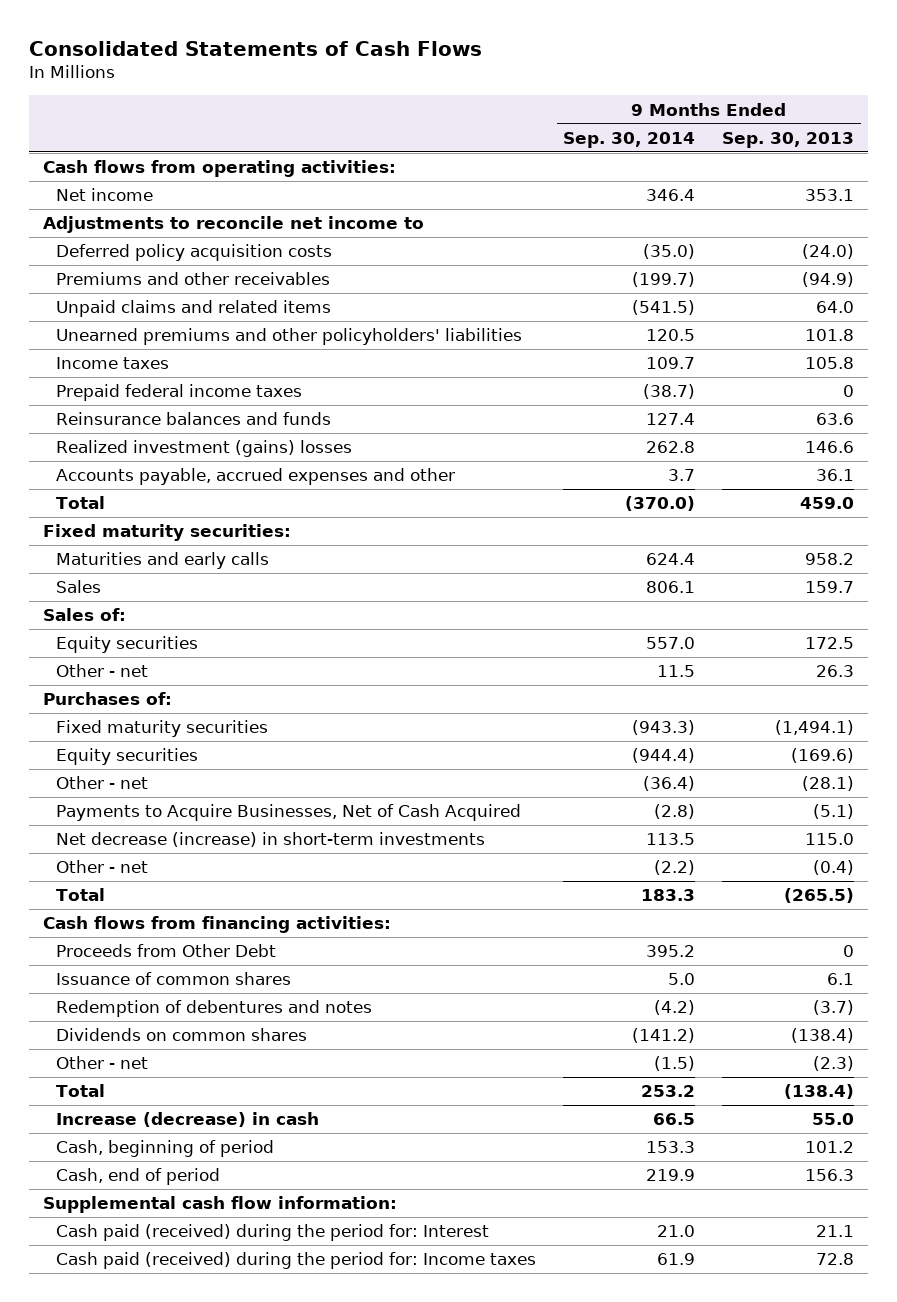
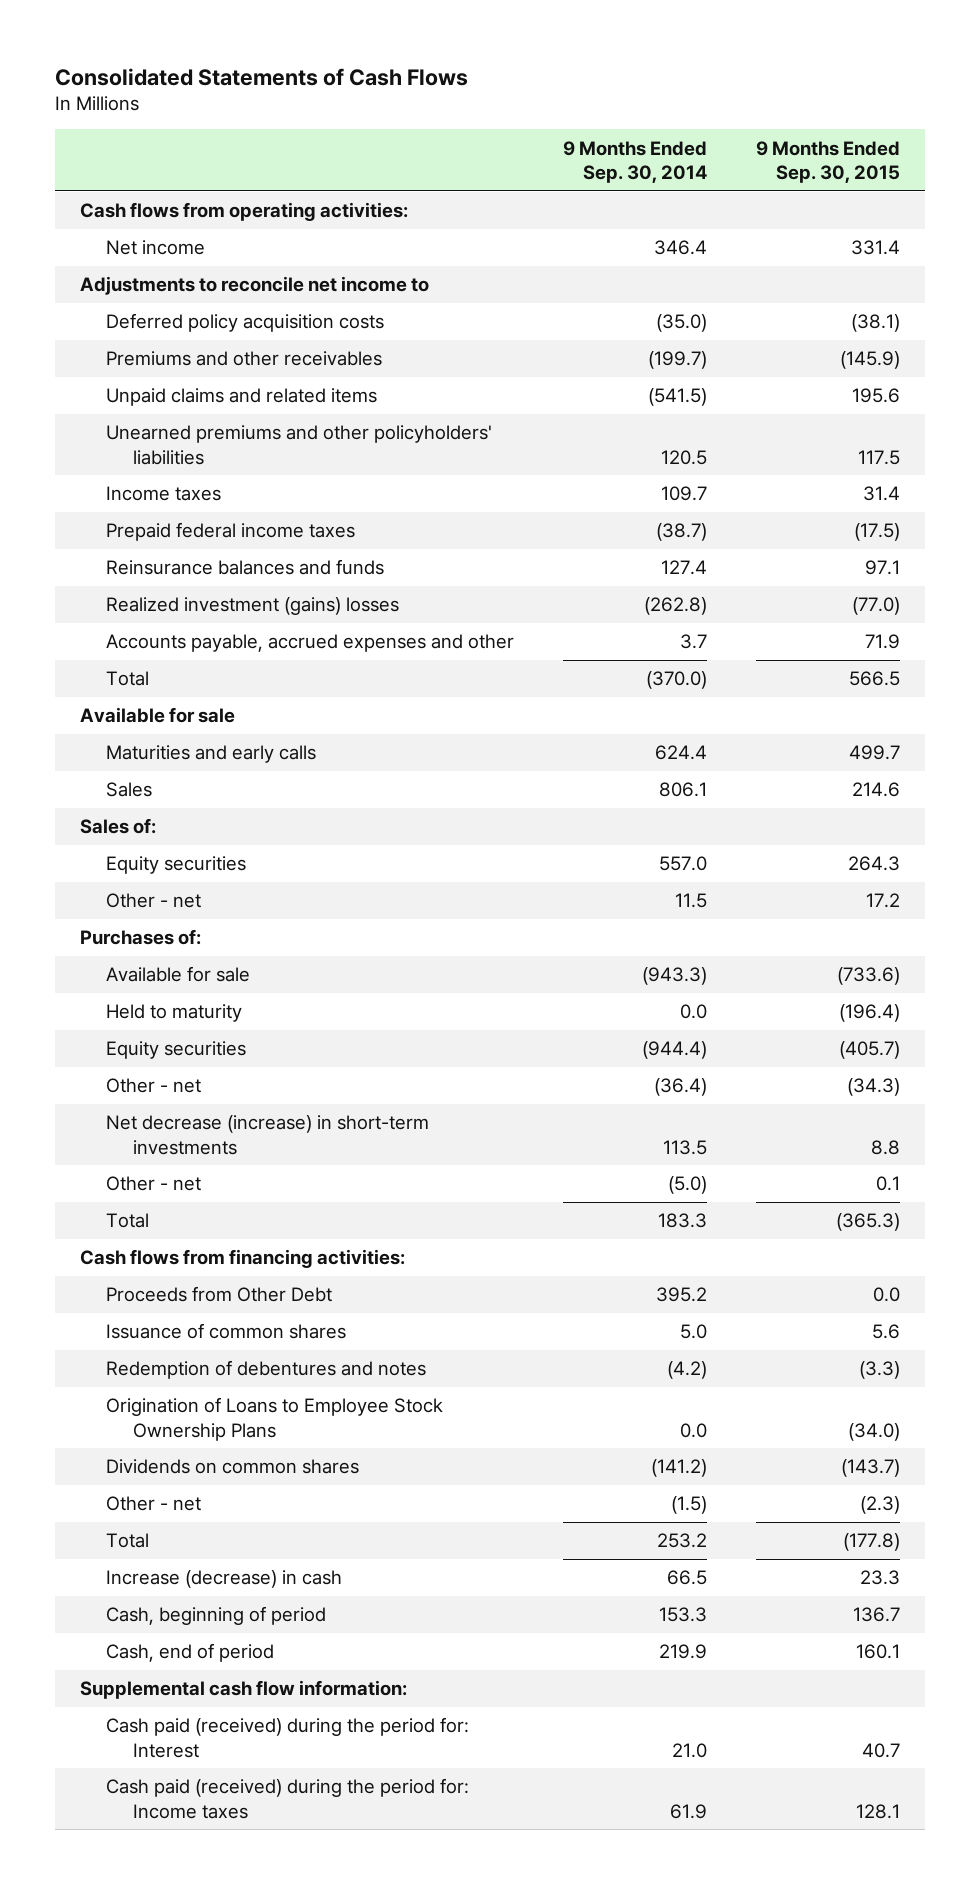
[722,131,855,148] Sep. 30, 2013 -> none
none -> [756,140,901,183] 9 Months Ended Sep. 30, 2015
[646,441,696,454] 262.8 -> [644,597,708,616] (262.8)
[42,524,291,542] Fixed maturity securities: -> none
none -> [79,707,235,724] Available for sale
[56,720,269,738] Fixed maturity securities -> [106,966,251,983] Available for sale
none -> [106,1004,243,1023] Held to maturity
[56,804,522,822] Payments to Acquire Businesses, Net of Cash Acquired -> none
[654,860,696,876] (2.2) -> [668,1176,708,1195] (5.0)
none -> [106,1397,444,1441] Origination of Loans to Employee Stock Ownership Plans

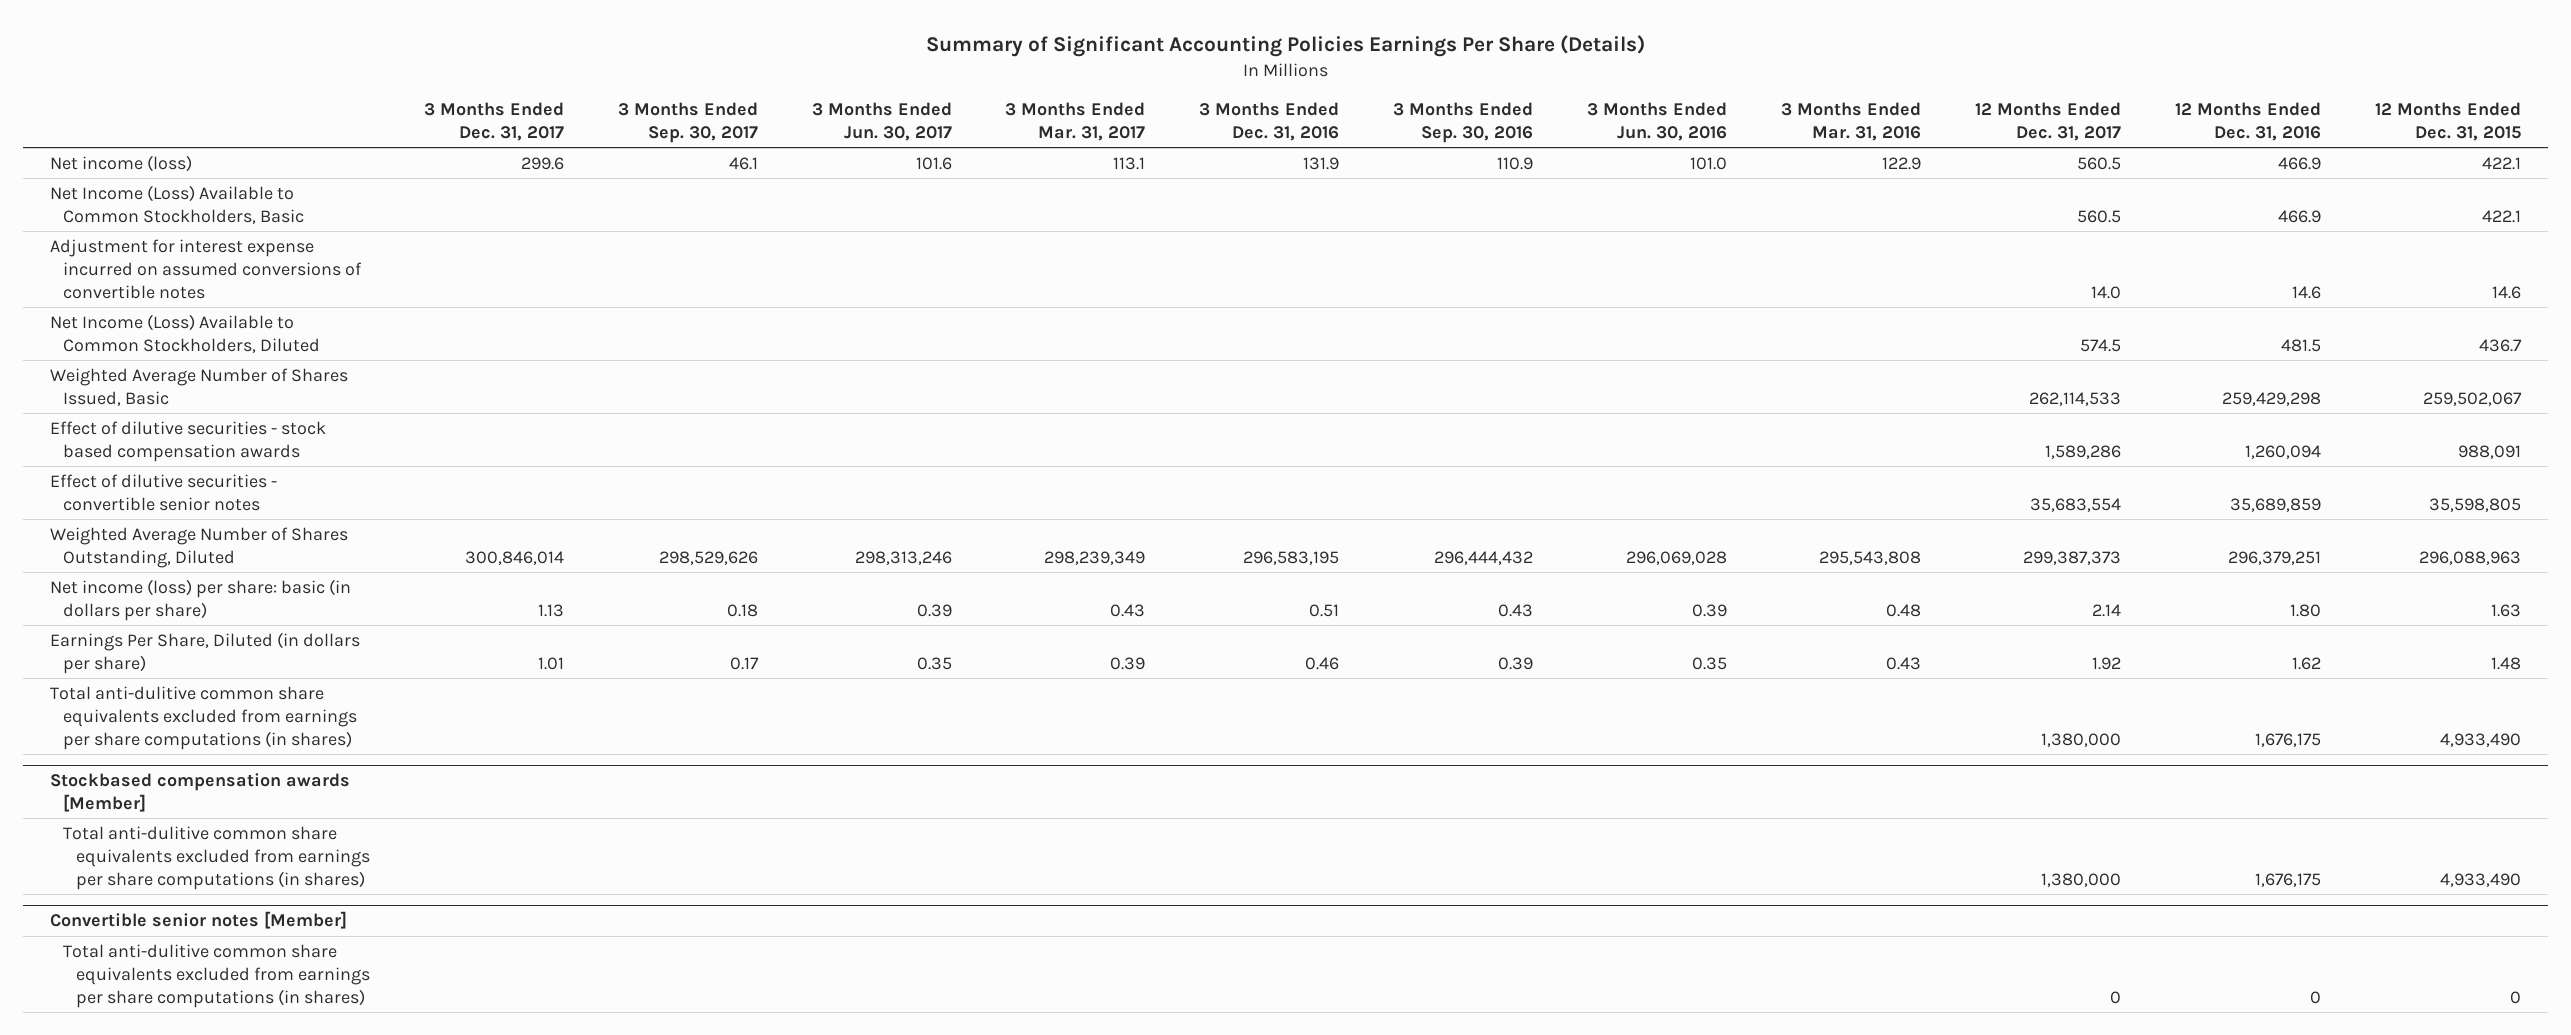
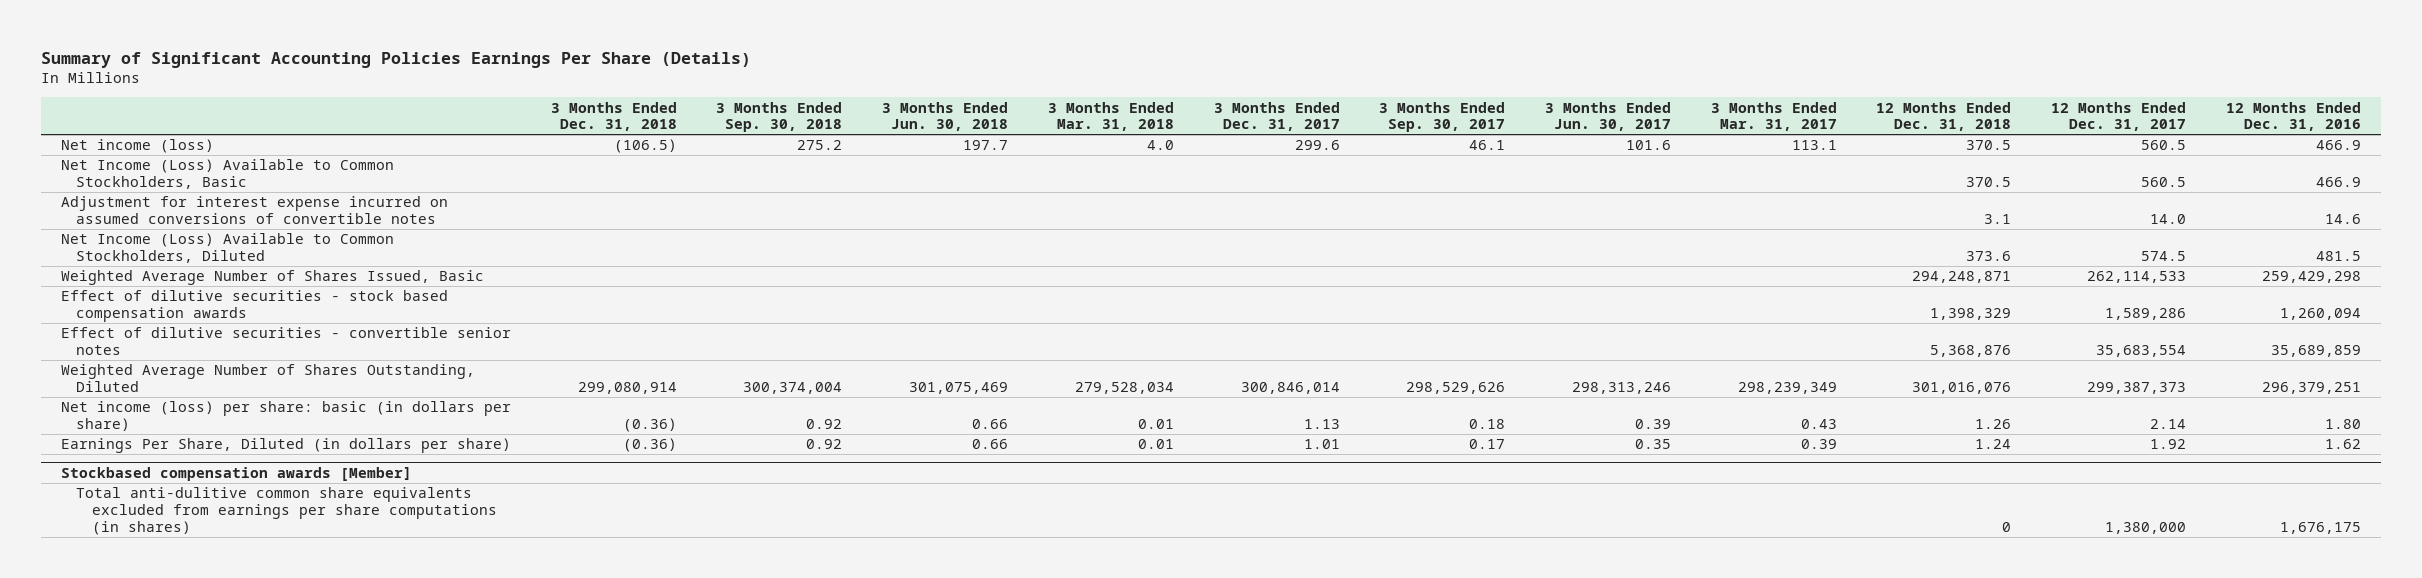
[1199,101,1340,141] 3 Months Ended Dec. 31, 2016 -> none
[1393,101,1534,143] 3 Months Ended Sep. 30, 2016 -> none
[1587,101,1728,141] 3 Months Ended Jun. 30, 2016 -> none
[1781,101,1922,141] 3 Months Ended Mar. 31, 2016 -> none
[2374,101,2521,141] 12 Months Ended Dec. 31, 2015 -> none
none -> [550,101,677,132] 3 Months Ended Dec. 31, 2018
none -> [716,101,843,133] 3 Months Ended Sep. 30, 2018
none -> [882,101,1009,132] 3 Months Ended Jun. 30, 2018
none -> [1047,101,1174,132] 3 Months Ended Mar. 31, 2018
none -> [1876,101,2012,132] 12 Months Ended Dec. 31, 2018
[50,685,357,750] Total anti-dulitive common share equivalents excluded from earnings per share computations (in shares) -> none
[50,911,348,930] Convertible senior notes [Member] -> none
[62,943,370,1008] Total anti-dulitive common share equivalents excluded from earnings per share computations (in shares) -> none

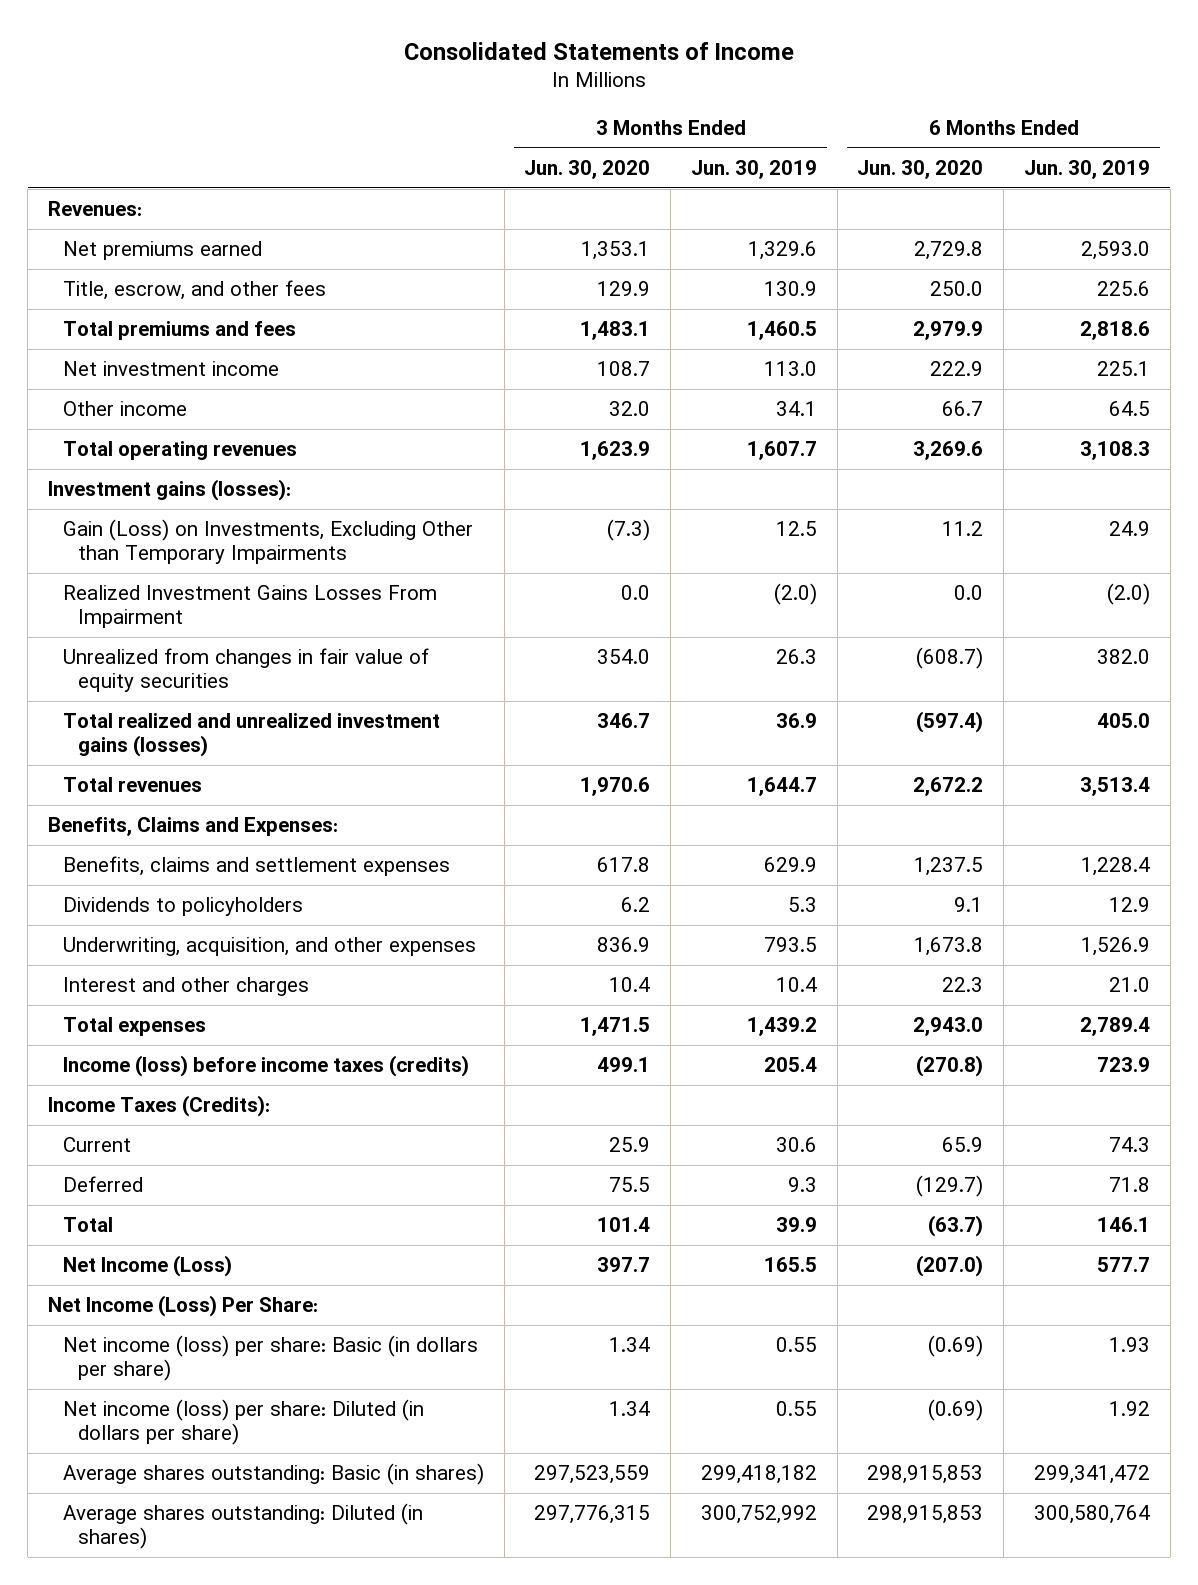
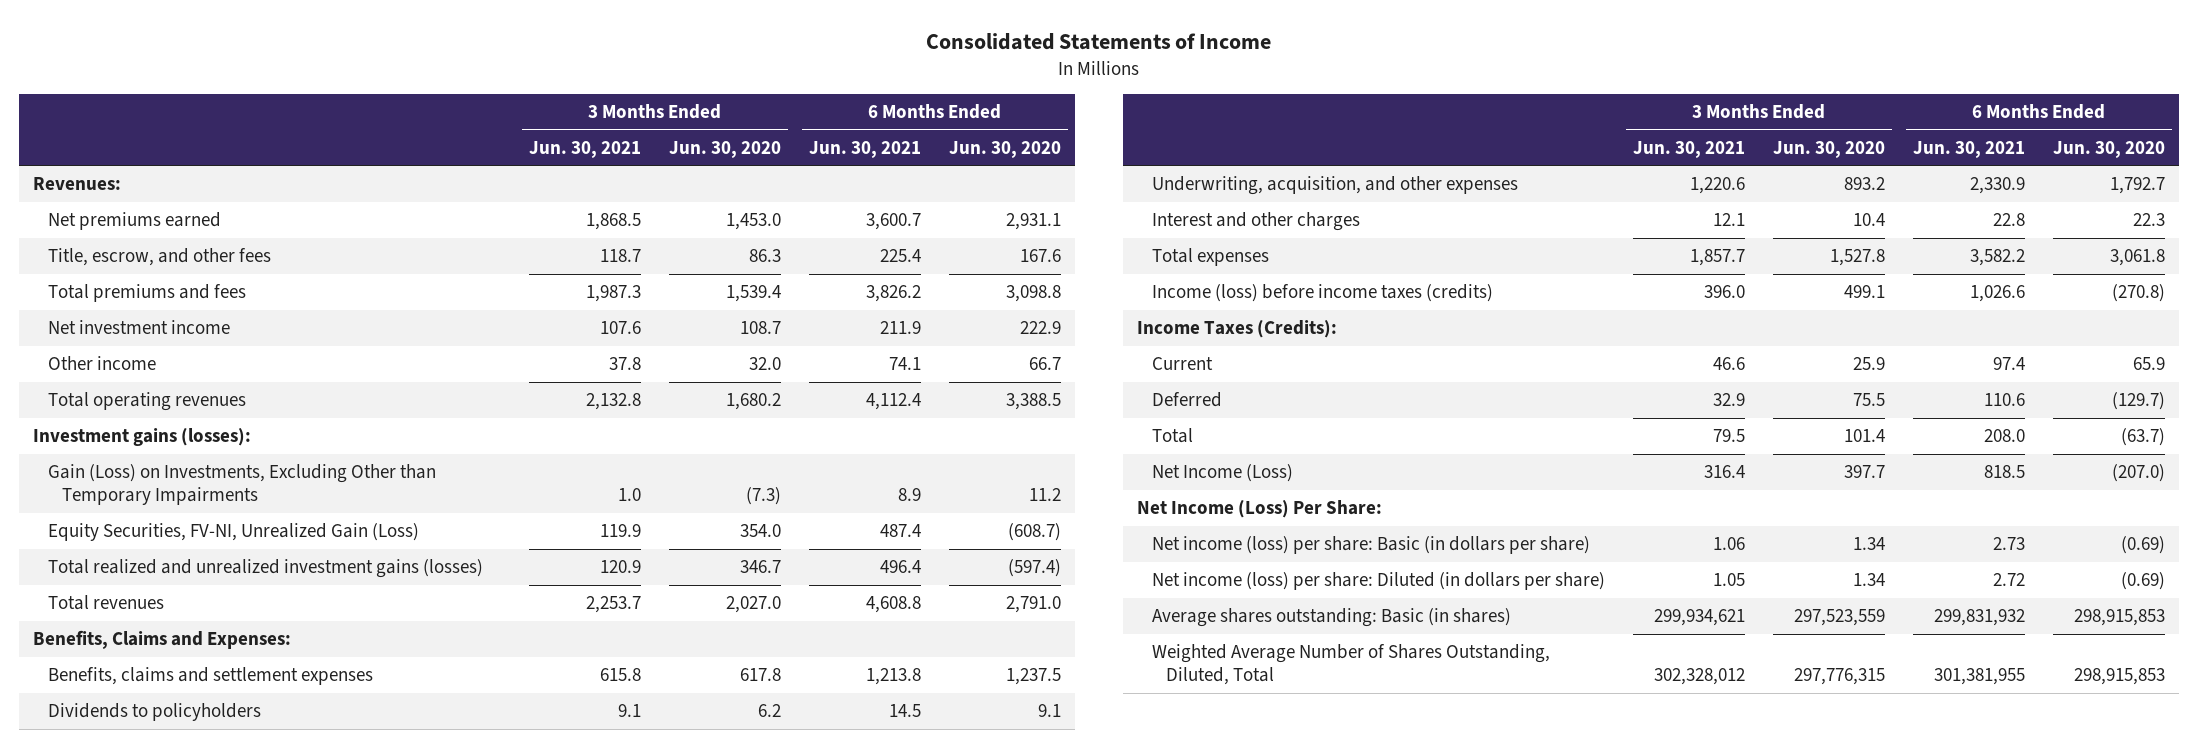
[690,159,817,179] Jun. 30, 2019 -> none
[1024,159,1151,179] Jun. 30, 2019 -> none
none -> [528,140,641,158] Jun. 30, 2021
none -> [809,140,922,158] Jun. 30, 2021
[581,241,651,261] 1,353.1 -> [725,213,781,231] 1,453.0
[914,241,984,261] 2,729.8 -> [1006,213,1062,231] 2,931.1
[597,281,651,297] 129.9 -> [748,249,781,263] 86.3
[930,281,984,297] 250.0 -> [1020,249,1062,263] 167.6
[580,321,651,341] 1,483.1 -> [725,285,781,303] 1,539.4
[913,321,984,341] 2,979.9 -> [1006,285,1062,303] 3,098.8
[580,441,651,461] 1,623.9 -> [725,393,781,411] 1,680.2
[913,441,984,461] 3,269.6 -> [1006,393,1062,411] 3,388.5
[62,585,437,629] Realized Investment Gains Losses From Impairment -> none
[62,648,429,693] Unrealized from changes in fair value of equity securities -> [47,523,419,542] Equity Securities, FV-NI, Unrealized Gain (Loss)
[580,777,651,797] 1,970.6 -> [725,596,781,614] 2,027.0
[913,777,984,797] 2,672.2 -> [1006,596,1062,614] 2,791.0
[597,937,651,953] 836.9 -> [1844,177,1886,191] 893.2
[914,937,984,957] 1,673.8 -> [2110,177,2166,195] 1,792.7
[580,1017,651,1037] 1,471.5 -> [1830,249,1886,267] 1,527.8
[913,1017,984,1037] 2,943.0 -> [2110,249,2166,267] 3,061.8
[62,1503,423,1550] Average shares outstanding: Diluted (in shares) -> [1151,644,1550,686] Weighted Average Number of Shares Outstanding, Diluted, Total

